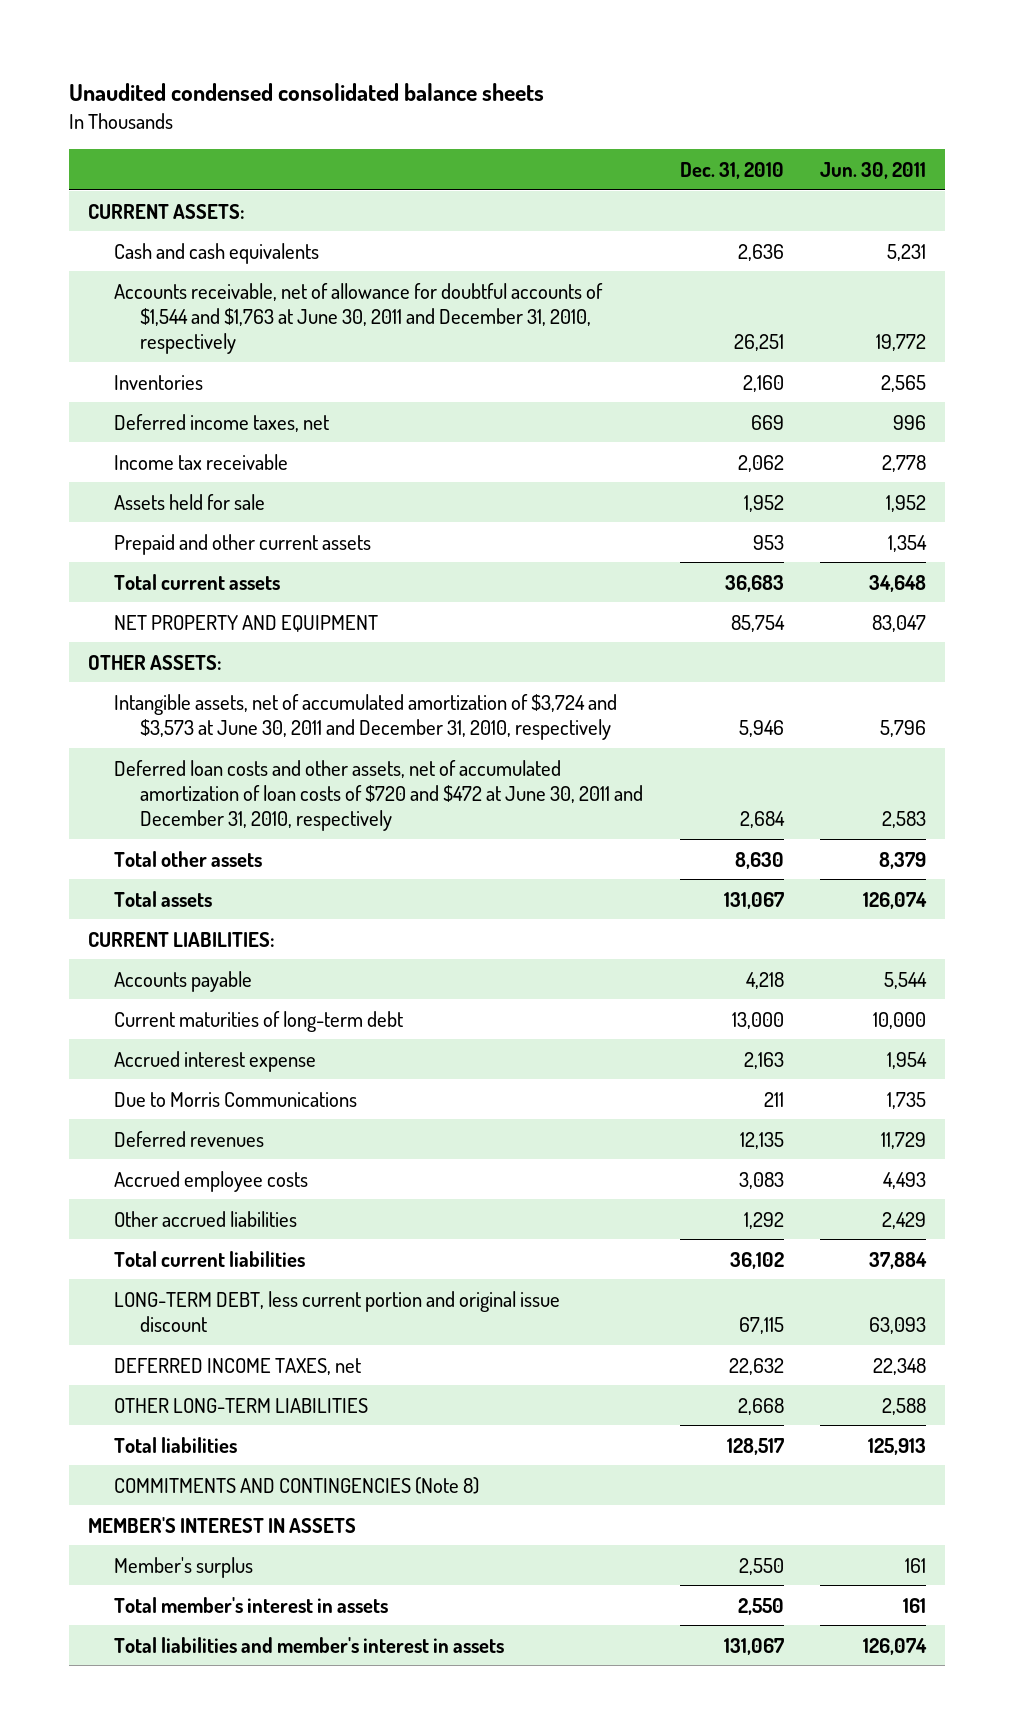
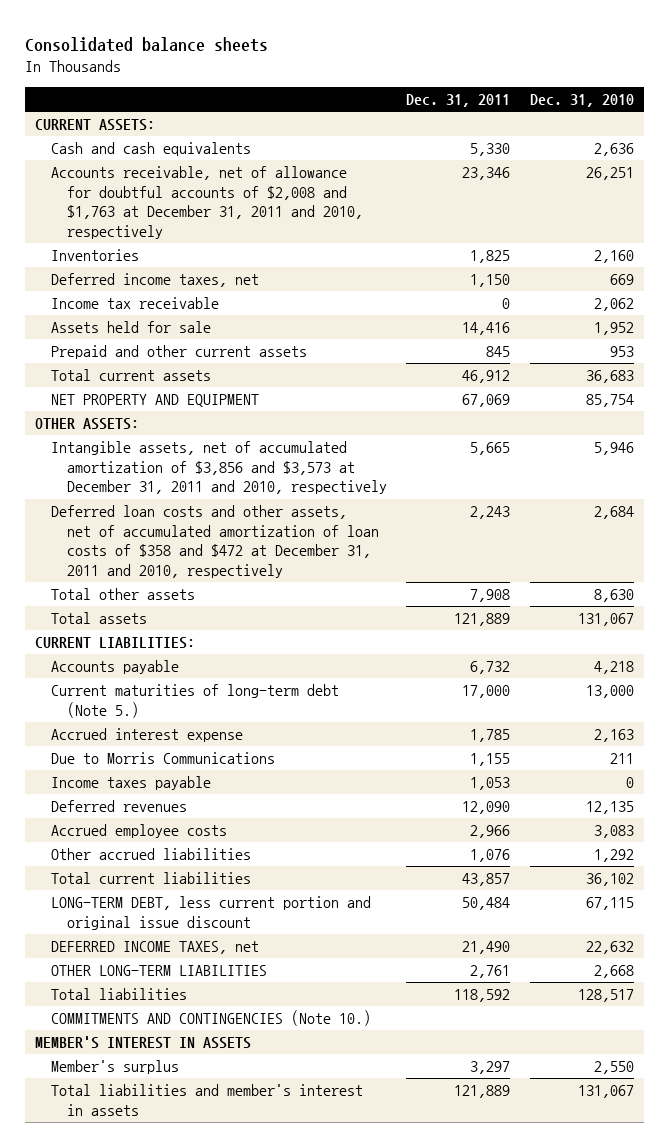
[69,83,545,102] Unaudited condensed consolidated balance sheets -> [25,36,269,52] Consolidated balance sheets
[820,161,927,179] Jun. 30, 2011 -> none
none -> [406,94,511,108] Dec. 31, 2011
[113,282,603,355] Accounts receivable, net of allowance for doubtful accounts of $1,544 and $1,763 at June 30, 2011 and December 31, 2010, respectively -> [50,166,363,239] Accounts receivable, net of allowance for doubtful accounts of $2,008 and $1,763 at December 31, 2011 and 2010, respectively
[113,693,617,740] Intangible assets, net of accumulated amortization of $3,724 and $3,573 at June 30, 2011 and December 31, 2010, respectively -> [50,441,387,495] Intangible assets, net of accumulated amortization of $3,856 and $3,573 at December 31, 2011 and 2010, respectively
[113,759,643,832] Deferred loan costs and other assets, net of accumulated amortization of loan costs of $720 and $472 at June 30, 2011 and December 31, 2010, respectively -> [50,505,379,578] Deferred loan costs and other assets, net of accumulated amortization of loan costs of $358 and $472 at December 31, 2011 and 2010, respectively
[113,1010,403,1032] Current maturities of long-term debt -> [50,684,339,718] Current maturities of long-term debt (Note 5.)
none -> [50,776,211,791] Income taxes payable
[113,1476,479,1494] COMMITMENTS AND CONTINGENCIES (Note 8) -> [50,1010,371,1027] COMMITMENTS AND CONTINGENCIES (Note 10.)
[113,1596,388,1613] Total member's interest in assets -> none

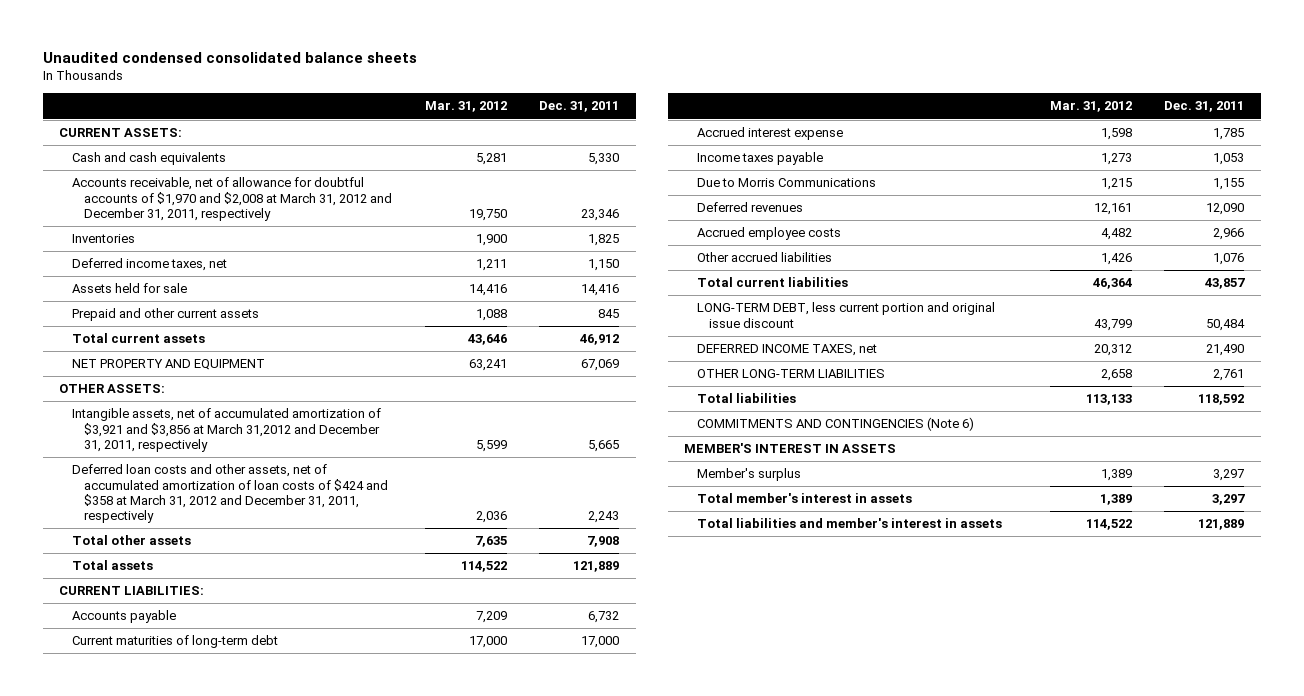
[25,36,269,52] Consolidated balance sheets -> [42,51,417,63] Unaudited condensed consolidated balance sheets
[529,94,634,108] Dec. 31, 2010 -> none
none -> [424,101,507,113] Mar. 31, 2012
[50,166,363,239] Accounts receivable, net of allowance for doubtful accounts of $2,008 and $1,763 at December 31, 2011 and 2010, respectively -> [71,177,392,221] Accounts receivable, net of allowance for doubtful accounts of $1,970 and $2,008 at March 31, 2012 and December 31, 2011, respectively
[50,297,219,310] Income tax receivable -> none
[50,441,387,495] Intangible assets, net of accumulated amortization of $3,856 and $3,573 at December 31, 2011 and 2010, respectively -> [71,408,381,452] Intangible assets, net of accumulated amortization of $3,921 and $3,856 at March 31,2012 and December 31, 2011, respectively
[50,505,379,578] Deferred loan costs and other assets, net of accumulated amortization of loan costs of $358 and $472 at December 31, 2011 and 2010, respectively -> [71,464,388,524] Deferred loan costs and other assets, net of accumulated amortization of loan costs of $424 and $358 at March 31, 2012 and December 31, 2011, respectively
[50,684,339,718] Current maturities of long-term debt (Note 5.) -> [71,635,278,649] Current maturities of long-term debt
[50,752,275,765] Due to Morris Communications -> [696,178,876,188] Due to Morris Communications
[50,1010,371,1027] COMMITMENTS AND CONTINGENCIES (Note 10.) -> [696,417,974,432] COMMITMENTS AND CONTINGENCIES (Note 6)
none -> [696,493,912,504] Total member's interest in assets

